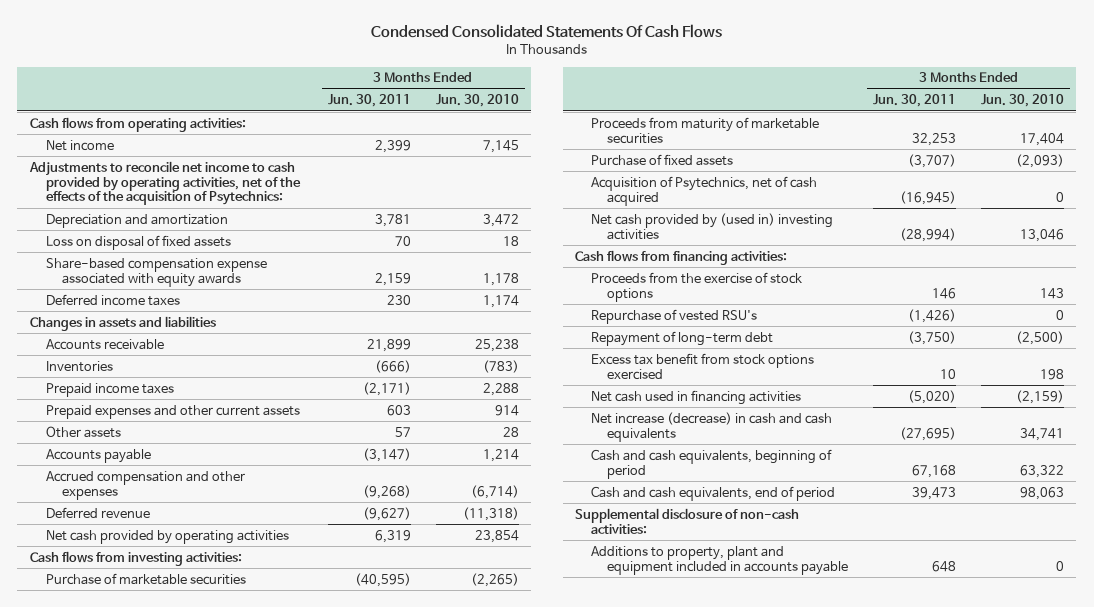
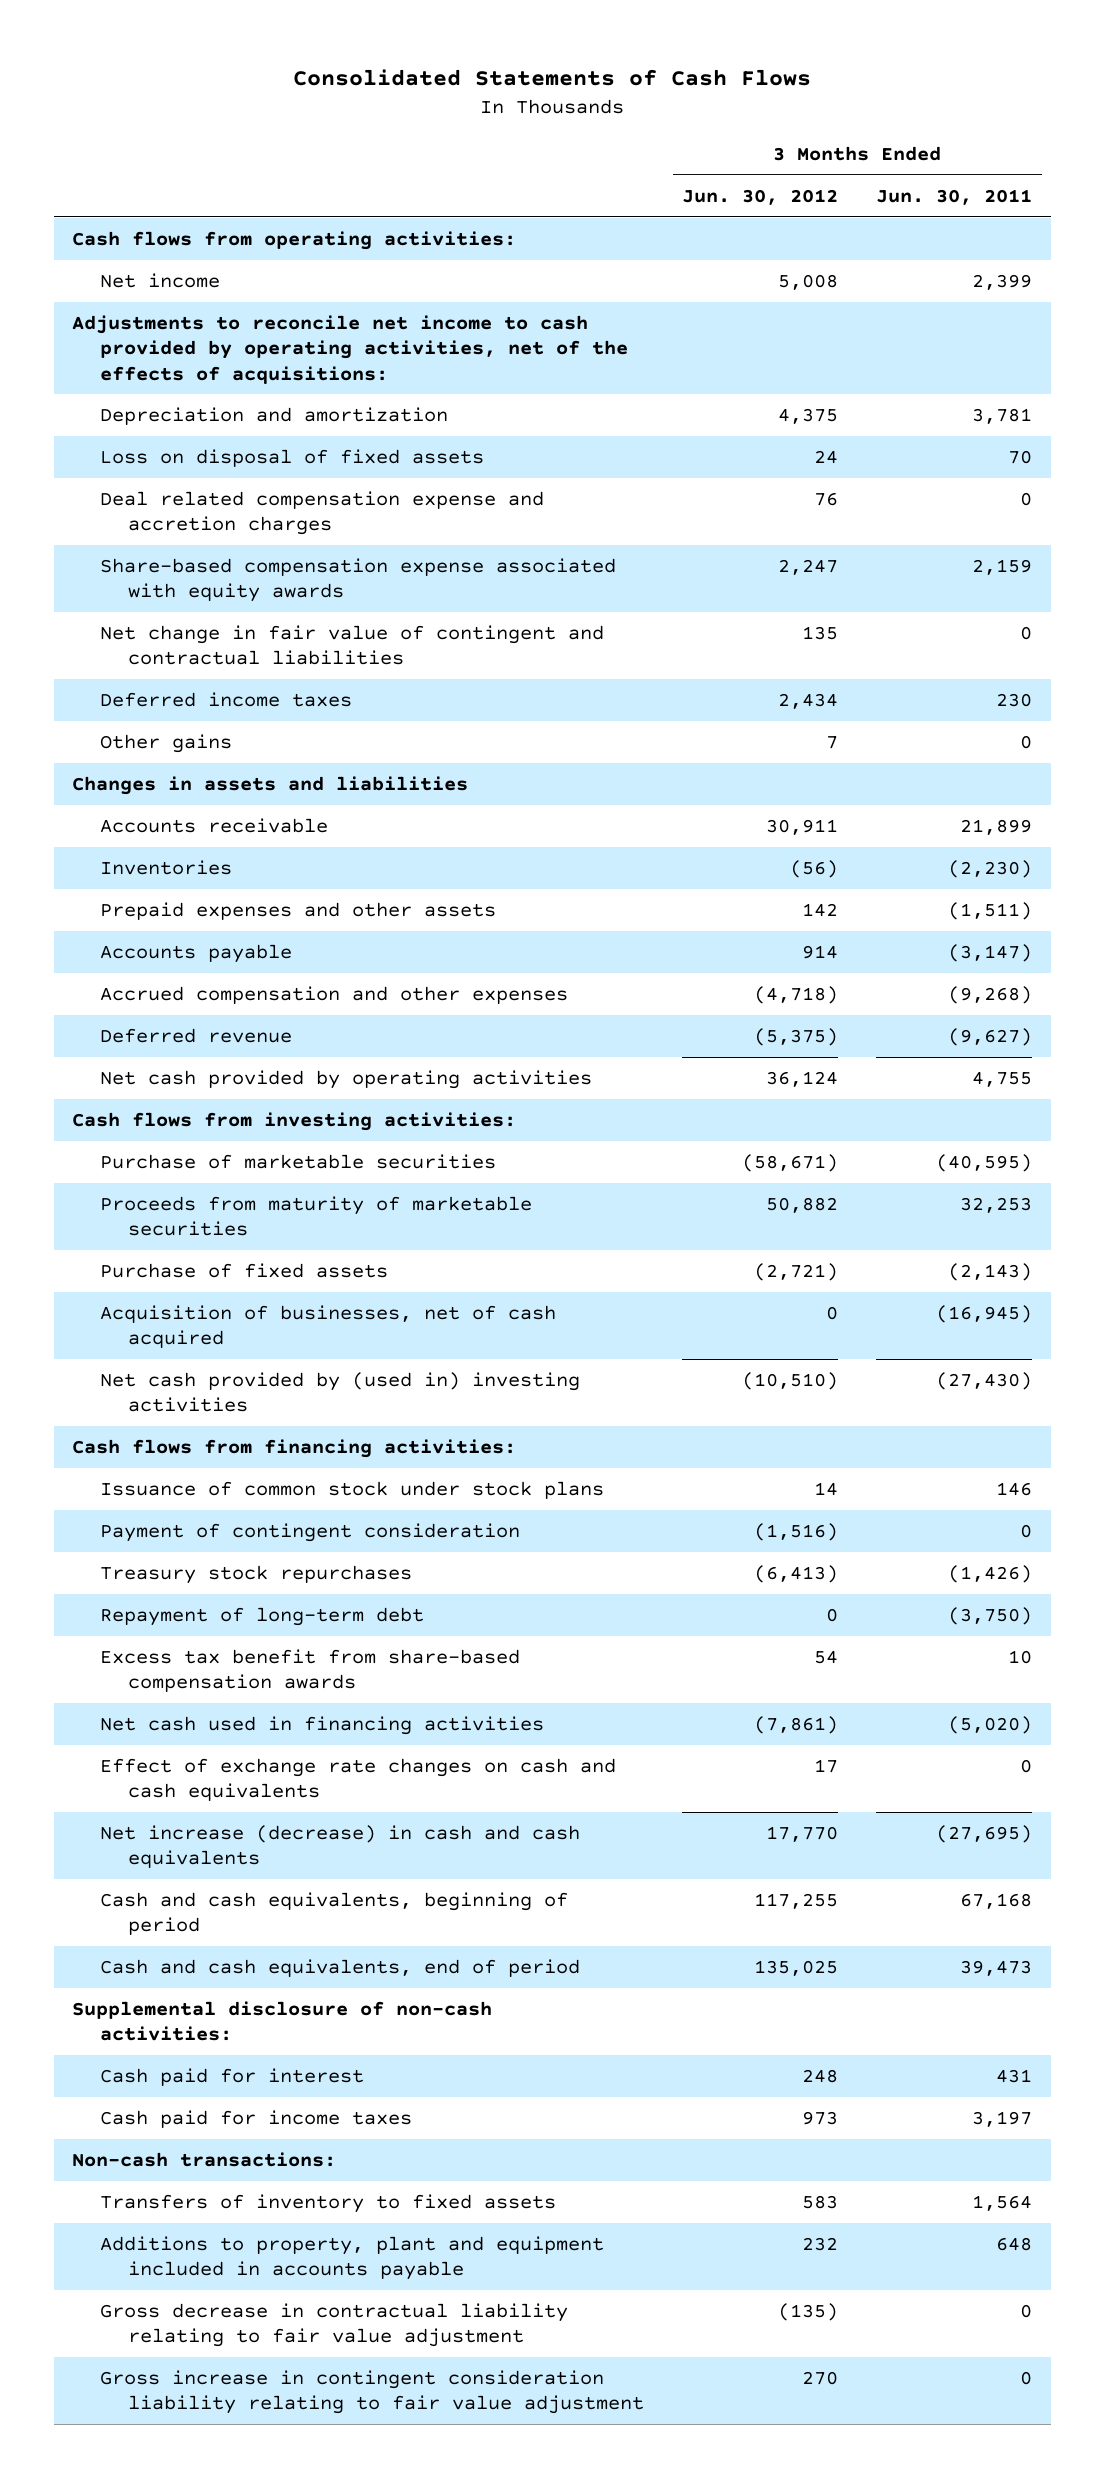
[370,23,722,38] Condensed Consolidated Statements Of Cash Flows -> [293,69,812,87] Consolidated Statements of Cash Flows
[435,94,519,108] Jun. 30, 2010 -> none
none -> [682,188,839,205] Jun. 30, 2012
[28,160,301,206] Adjustments to reconcile net income to cash provided by operating activities, net of the effects of the acquisition of Psytechnics: -> [72,314,629,384] Adjustments to reconcile net income to cash provided by operating activities, net of the effects of acquisitions:
none -> [100,490,545,536] Deal related compensation expense and accretion charges
none -> [100,624,605,666] Net change in fair value of contingent and contractual liabilities
none -> [100,733,233,753] Other gains
[45,382,174,397] Prepaid income taxes -> none
[45,425,121,438] Other assets -> none
[374,359,411,373] (666) -> [948,859,1033,878] (2,230)
[45,404,300,419] Prepaid expenses and other current assets -> [100,901,497,920] Prepaid expenses and other assets
[386,404,411,416] 603 -> [948,901,1033,920] (1,511)
[374,529,411,543] 6,319 -> [972,1070,1033,1087] 4,755
[908,153,957,168] (3,707) -> [948,1262,1033,1281] (2,143)
[591,175,818,206] Acquisition of Psytechnics, net of cash acquired -> [100,1304,557,1349] Acquisition of businesses, net of cash acquired
[900,227,957,242] (28,994) -> [936,1371,1033,1390] (27,430)
[591,271,803,302] Proceeds from the exercise of stock options -> [100,1480,605,1499] Issuance of common stock under stock plans
none -> [100,1522,521,1542] Payment of contingent consideration
[591,308,758,324] Repurchase of vested RSU's -> [100,1564,413,1584] Treasury stock repurchases
[591,352,815,380] Excess tax benefit from stock options exercised -> [100,1648,521,1693] Excess tax benefit from share-based compensation awards
none -> [100,1757,617,1802] Effect of exchange rate changes on cash and cash equivalents
none -> [100,2067,365,2086] Cash paid for interest
none -> [100,2109,413,2128] Cash paid for income taxes
none -> [72,2151,337,2167] Non-cash transactions:
none -> [100,2193,557,2213] Transfers of inventory to fixed assets
none -> [100,2302,569,2348] Gross decrease in contractual liability relating to fair value adjustment
none -> [100,2369,645,2415] Gross increase in contingent consideration liability relating to fair value adjustment

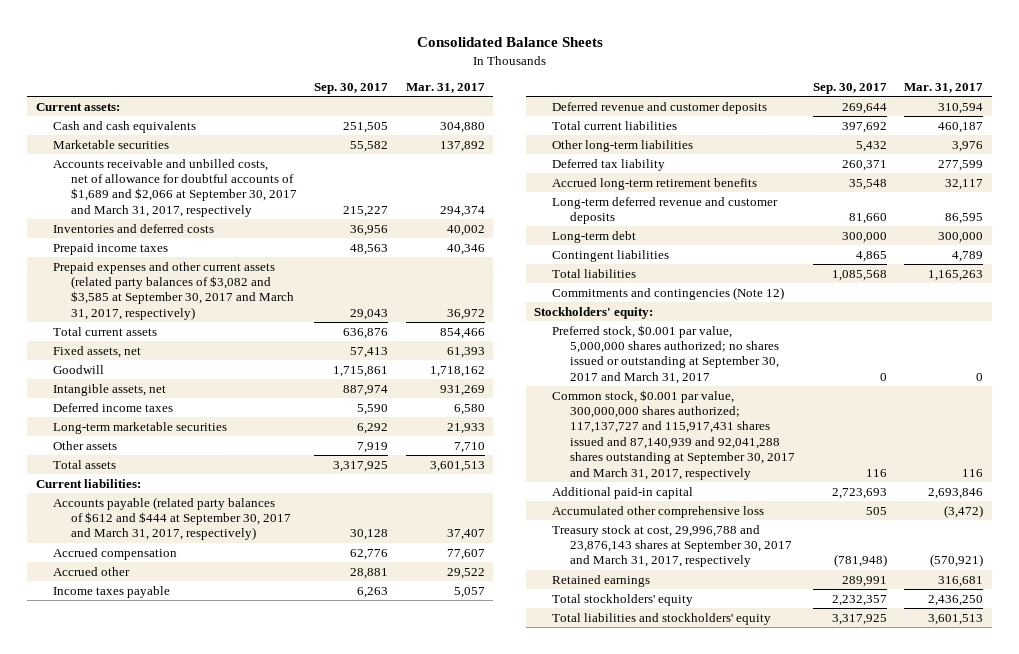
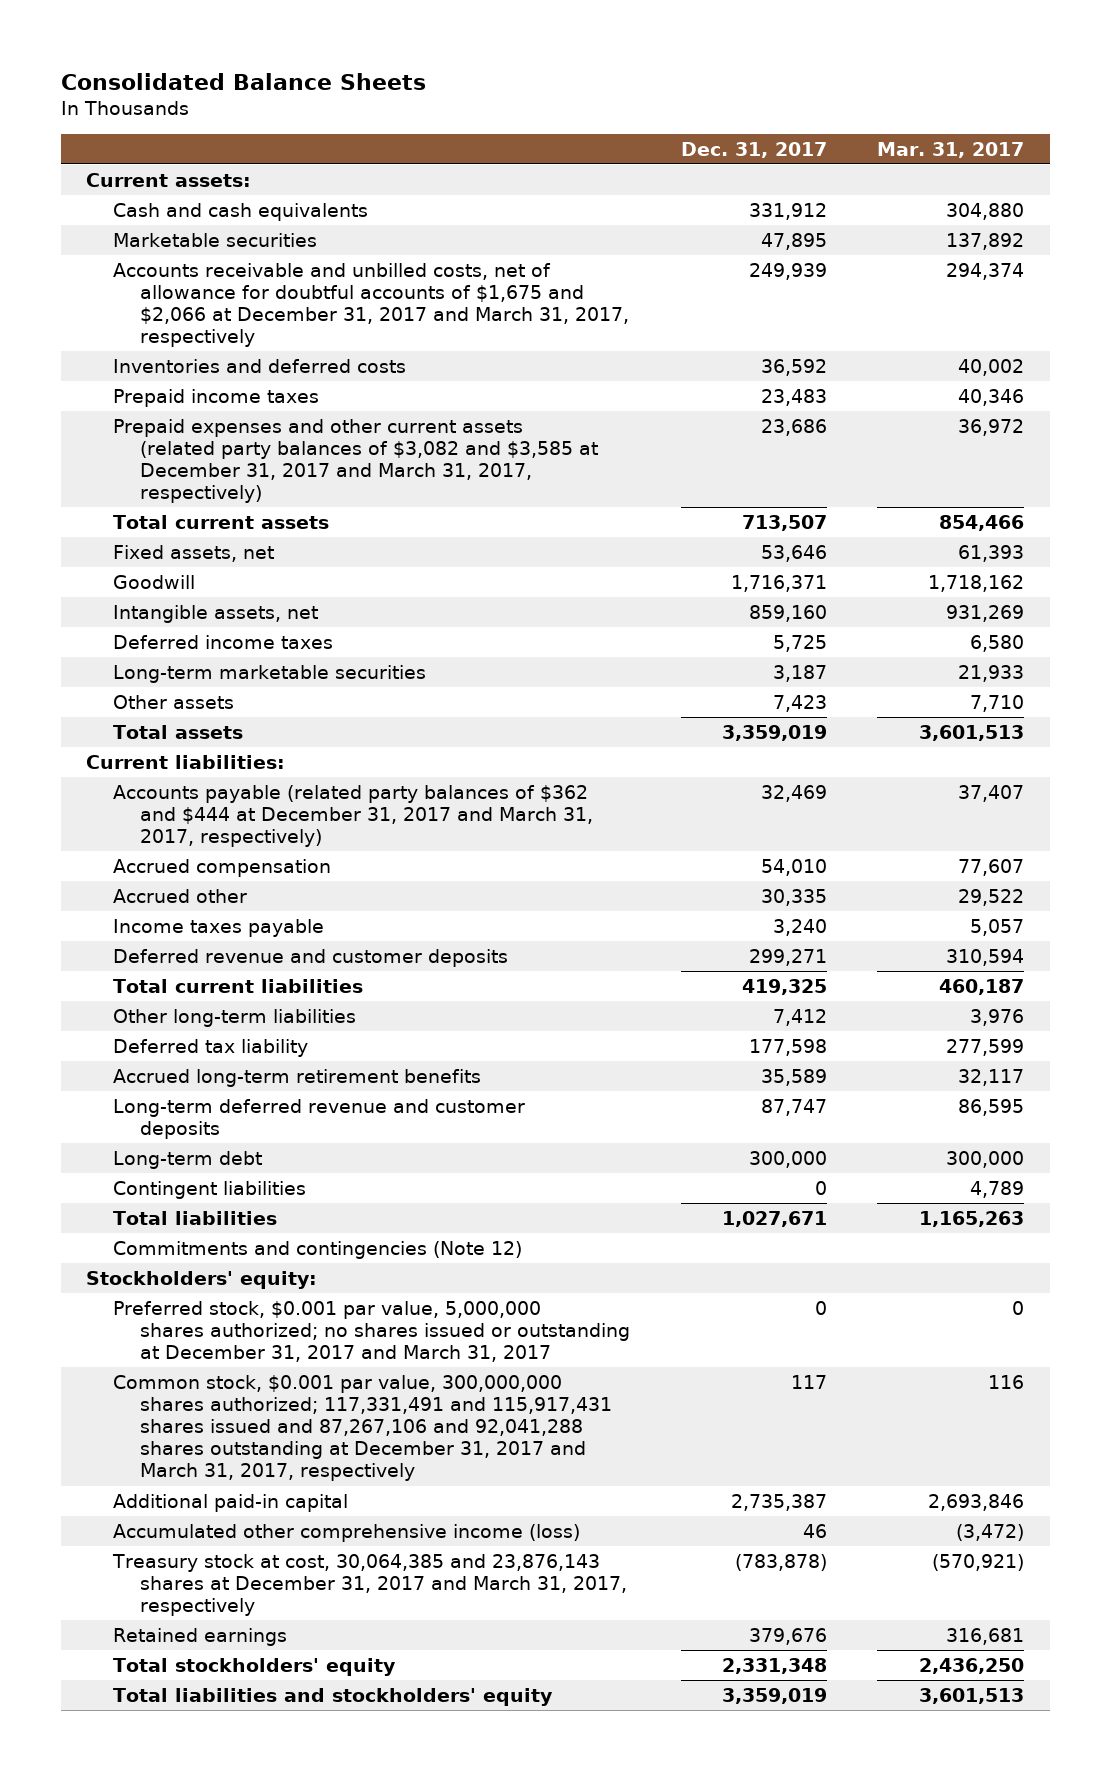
[314,83,389,95] Sep. 30, 2017 -> none
none -> [680,141,827,158] Dec. 31, 2017
[53,158,298,217] Accounts receivable and unbilled costs, net of allowance for doubtful accounts of $1,689 and $2,066 at September 30, 2017 and March 31, 2017, respectively -> [113,262,630,348] Accounts receivable and unbilled costs, net of allowance for doubtful accounts of $1,675 and $2,066 at December 31, 2017 and March 31, 2017, respectively
[53,261,295,320] Prepaid expenses and other current assets (related party balances of $3,082 and $3,585 at September 30, 2017 and March 31, 2017, respectively) -> [113,418,599,504] Prepaid expenses and other current assets (related party balances of $3,082 and $3,585 at December 31, 2017 and March 31, 2017, respectively)
[53,496,292,541] Accounts payable (related party balances of $612 and $444 at September 30, 2017 and March 31, 2017, respectively) -> [113,784,594,848] Accounts payable (related party balances of $362 and $444 at December 31, 2017 and March 31, 2017, respectively)
[552,324,779,384] Preferred stock, $0.001 par value, 5,000,000 shares authorized; no shares issued or outstanding at September 30, 2017 and March 31, 2017 -> [113,1300,631,1363] Preferred stock, $0.001 par value, 5,000,000 shares authorized; no shares issued or outstanding at December 31, 2017 and March 31, 2017
[552,389,795,480] Common stock, $0.001 par value, 300,000,000 shares authorized; 117,137,727 and 115,917,431 shares issued and 87,140,939 and 92,041,288 shares outstanding at September 30, 2017 and March 31, 2017, respectively -> [113,1374,613,1482] Common stock, $0.001 par value, 300,000,000 shares authorized; 117,331,491 and 115,917,431 shares issued and 87,267,106 and 92,041,288 shares outstanding at December 31, 2017 and March 31, 2017, respectively
[552,505,765,518] Accumulated other comprehensive loss -> [113,1523,581,1542] Accumulated other comprehensive income (loss)
[552,524,792,568] Treasury stock at cost, 29,996,788 and 23,876,143 shares at September 30, 2017 and March 31, 2017, respectively -> [112,1553,628,1617] Treasury stock at cost, 30,064,385 and 23,876,143 shares at December 31, 2017 and March 31, 2017, respectively

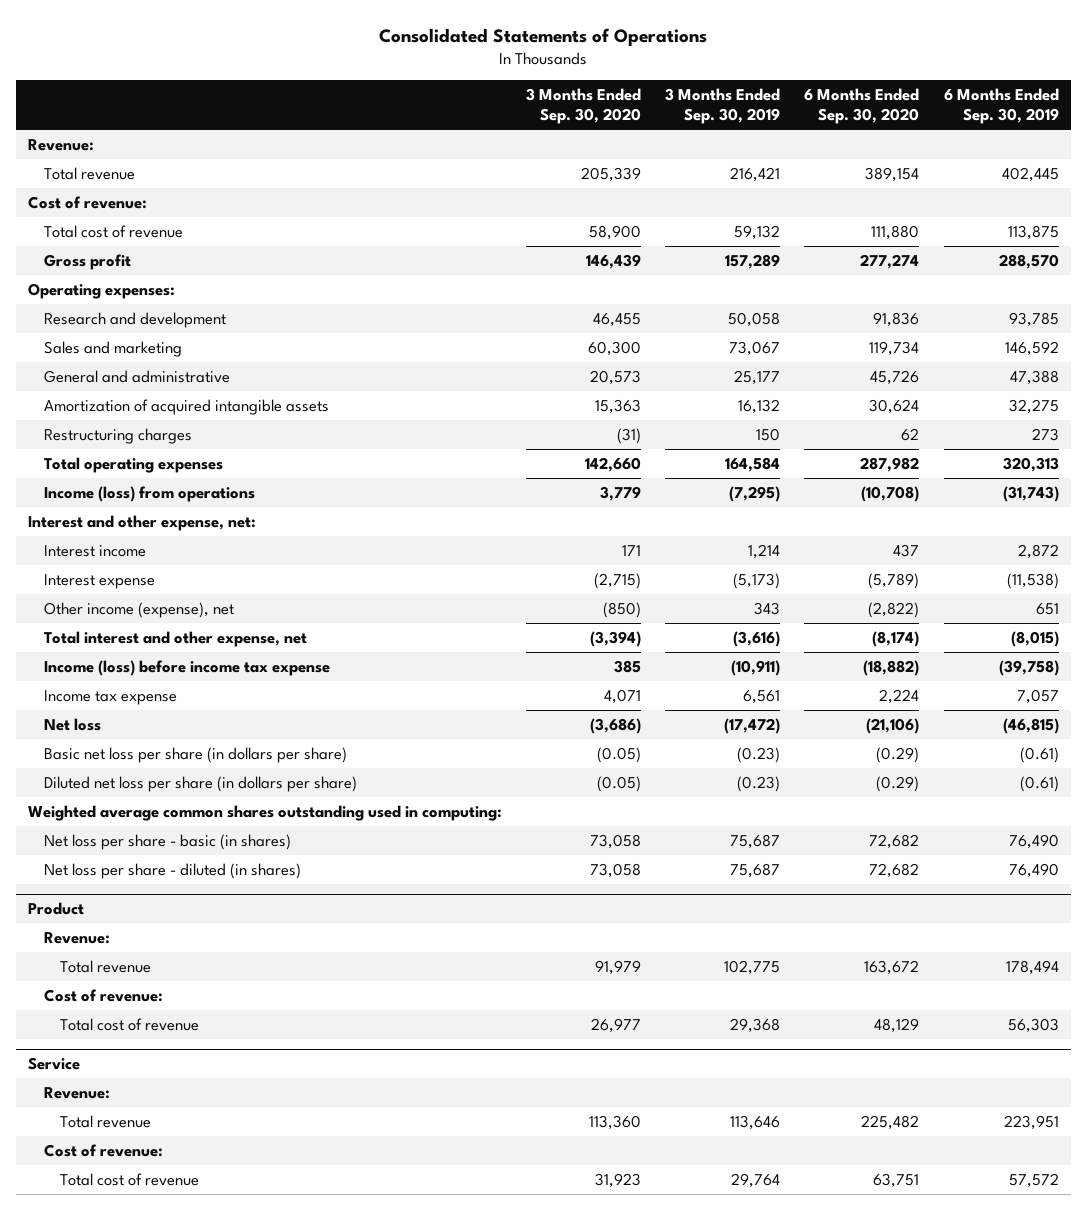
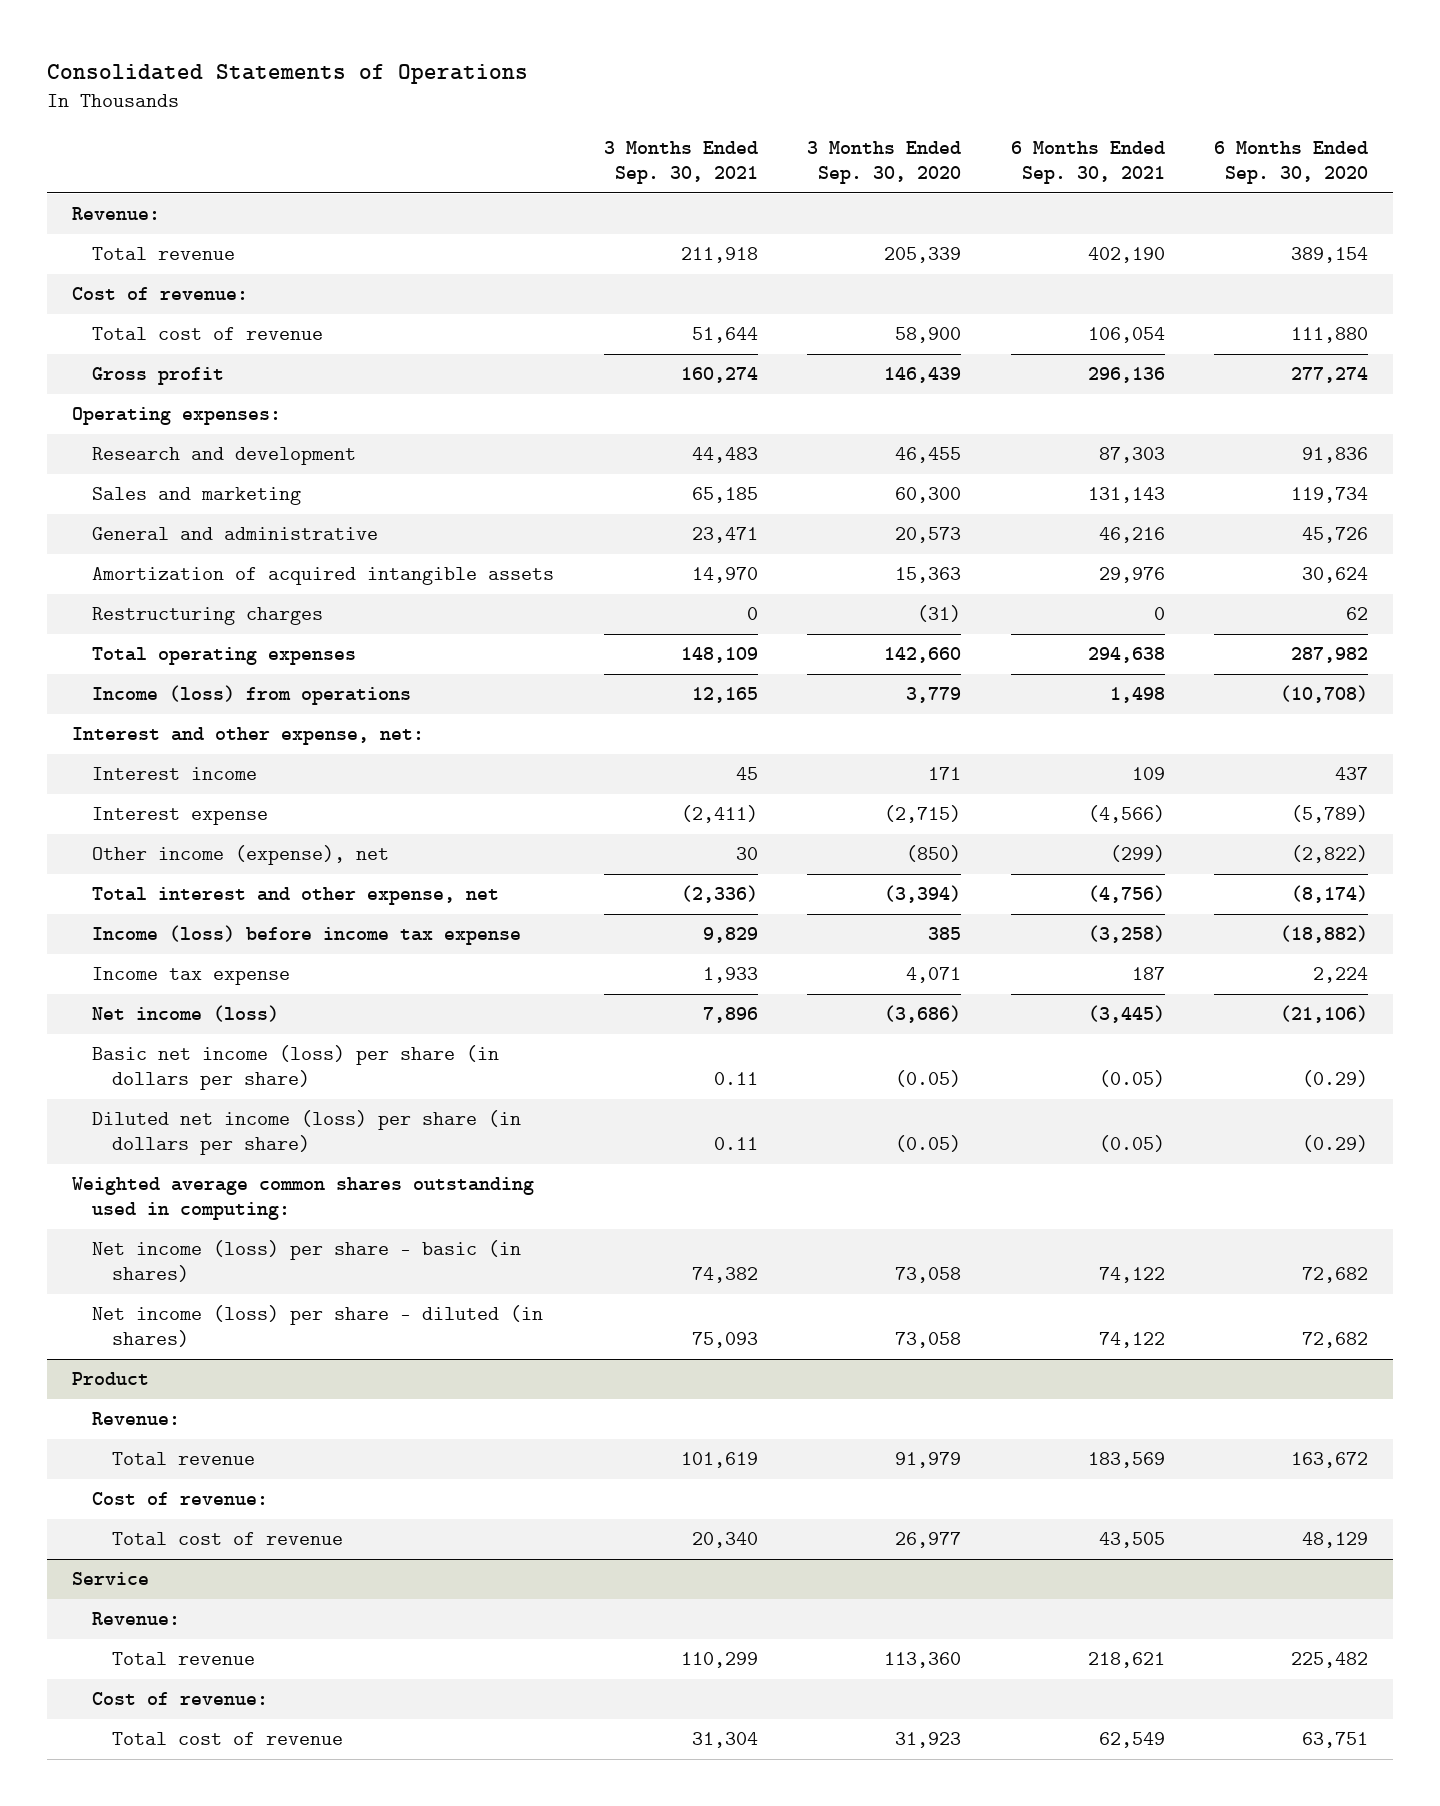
[665,88,781,125] 3 Months Ended Sep. 30, 2019 -> none
[943,88,1059,125] 6 Months Ended Sep. 30, 2019 -> none
none -> [603,140,758,184] 3 Months Ended Sep. 30, 2021
none -> [1010,140,1165,184] 6 Months Ended Sep. 30, 2021
[44,717,102,731] Net loss -> [92,1005,280,1023] Net income (loss)
[44,746,348,763] Basic net loss per share (in dollars per share) -> [92,1045,500,1091] Basic net income (loss) per share (in dollars per share)
[44,775,358,792] Diluted net loss per share (in dollars per share) -> [92,1110,522,1156] Diluted net income (loss) per share (in dollars per share)
[44,833,292,850] Net loss per share - basic (in shares) -> [92,1240,522,1283] Net income (loss) per share - basic (in shares)
[44,862,302,879] Net loss per share - diluted (in shares) -> [92,1305,544,1348] Net income (loss) per share - diluted (in shares)

